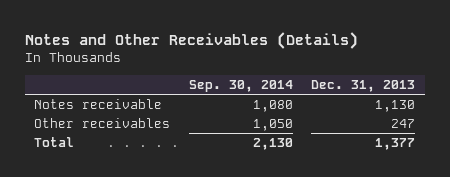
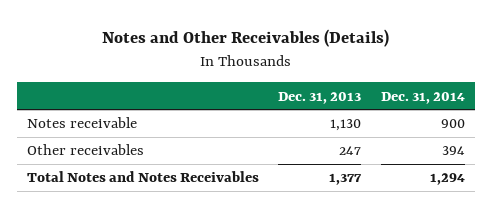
[188,79,293,92] Sep. 30, 2014 -> none
none -> [380,91,465,104] Dec. 31, 2014
[34,137,75,148] Total -> [26,171,259,183] Total Notes and Notes Receivables

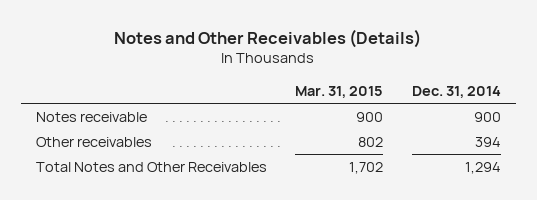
[278,91,362,104] Dec. 31, 2013 -> none
none -> [295,85,384,98] Mar. 31, 2015
[26,171,259,183] Total Notes and Notes Receivables -> [35,161,267,172] Total Notes and Other Receivables

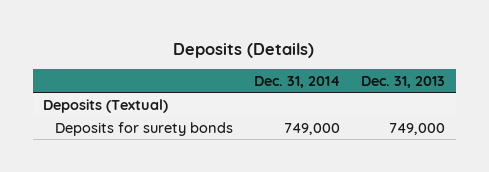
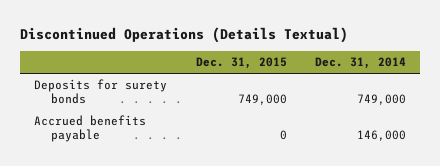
[173,42,315,58] Deposits (Details) -> [20,27,349,44] Discontinued Operations (Details Textual)
[361,75,446,88] Dec. 31, 2013 -> none
none -> [195,57,287,70] Dec. 31, 2015
[43,98,169,113] Deposits (Textual) -> none
none -> [34,115,147,143] Accrued benefits payable

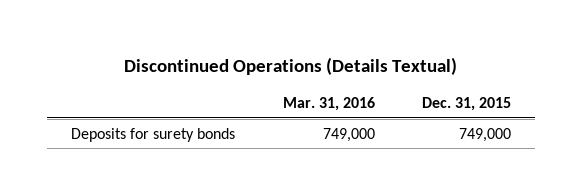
[314,57,406,70] Dec. 31, 2014 -> none
none -> [282,97,375,112] Mar. 31, 2016
[34,115,147,143] Accrued benefits payable -> none

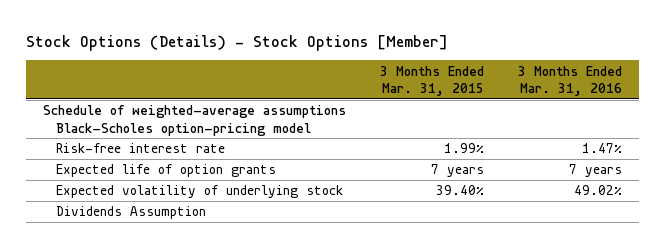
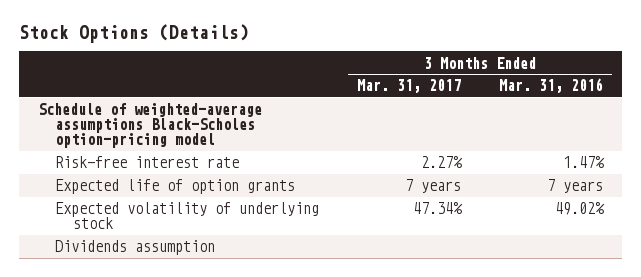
[25,34,448,51] Stock Options (Details) - Stock Options [Member] -> [19,23,250,43] Stock Options (Details)
[379,65,484,97] 3 Months Ended Mar. 31, 2015 -> none
none -> [356,79,461,94] Mar. 31, 2017
[56,206,207,220] Dividends Assumption -> [55,240,216,256] Dividends assumption

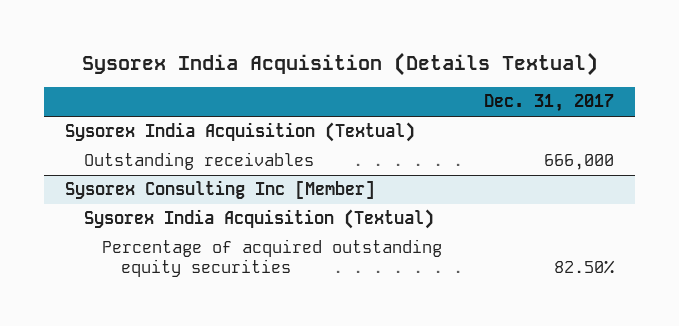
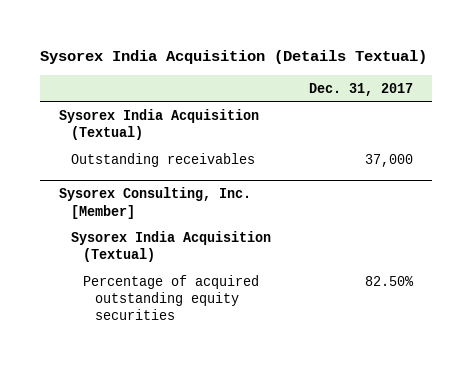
[544,154,615,171] 666,000 -> [365,153,414,167] 37,000
[65,180,376,200] Sysorex Consulting Inc [Member] -> [59,187,252,219] Sysorex Consulting, Inc. [Member]

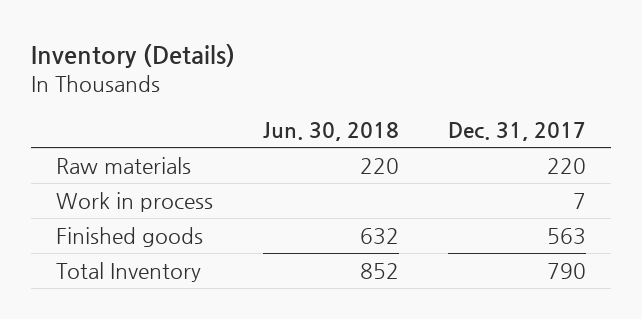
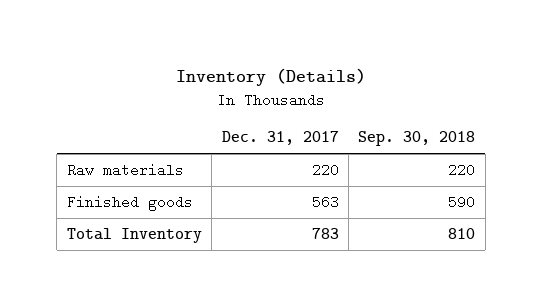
[262,122,399,142] Jun. 30, 2018 -> none
none -> [358,131,476,147] Sep. 30, 2018
[55,191,213,212] Work in process -> none
[547,262,587,279] 790 -> [311,227,339,239] 783

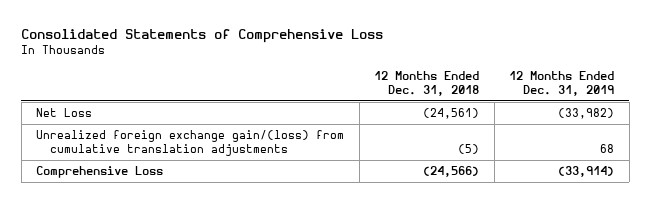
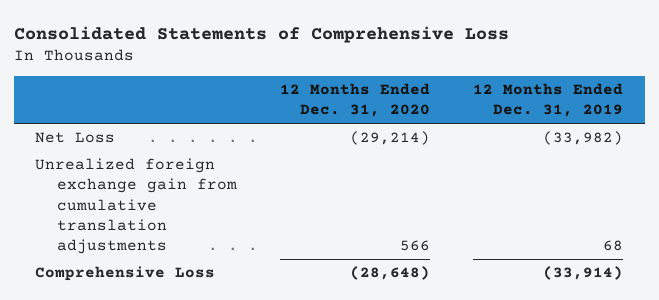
[374,70,480,97] 12 Months Ended Dec. 31, 2018 -> none
none -> [279,83,430,118] 12 Months Ended Dec. 31, 2020
[36,130,345,157] Unrealized foreign exchange gain/(loss) from cumulative translation adjustments -> [35,158,237,255] Unrealized foreign exchange gain from cumulative translation adjustments

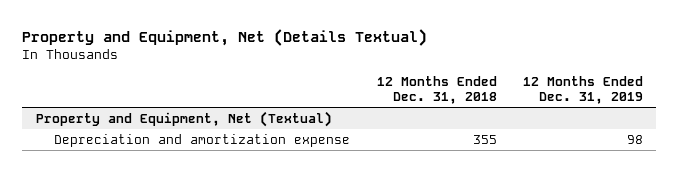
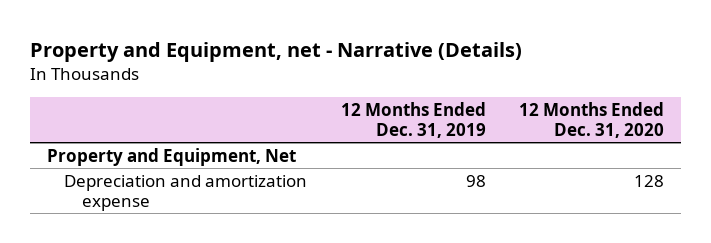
[22,28,428,46] Property and Equipment, Net (Details Textual) -> [29,41,522,62] Property and Equipment, net - Narrative (Details)
[376,76,497,104] 12 Months Ended Dec. 31, 2018 -> none
none -> [519,101,665,138] 12 Months Ended Dec. 31, 2020
[35,111,332,128] Property and Equipment, Net (Textual) -> [46,147,296,166] Property and Equipment, Net

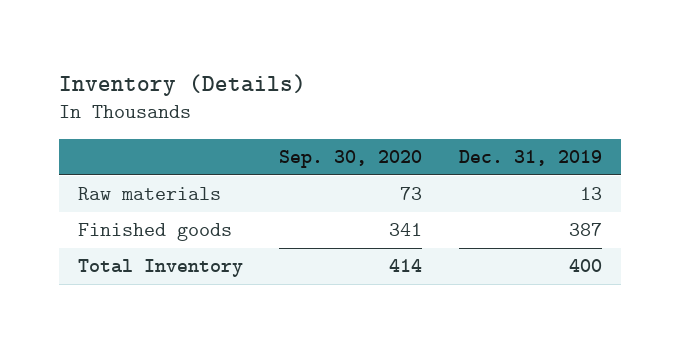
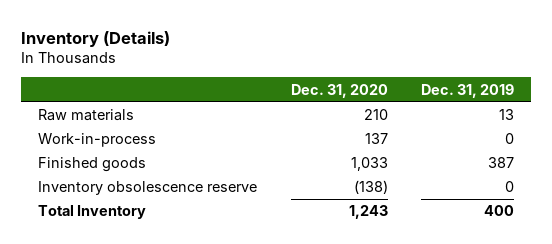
[279,150,423,169] Sep. 30, 2020 -> none
none -> [290,83,388,98] Dec. 31, 2020
none -> [37,133,156,148] Work-in-process
none -> [37,181,257,196] Inventory obsolescence reserve

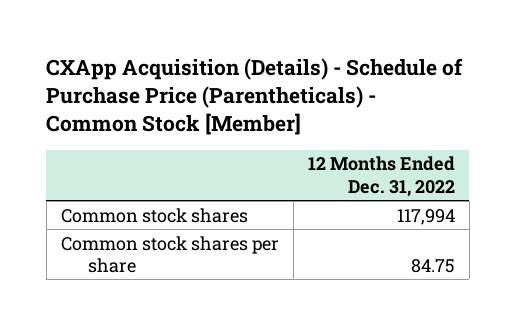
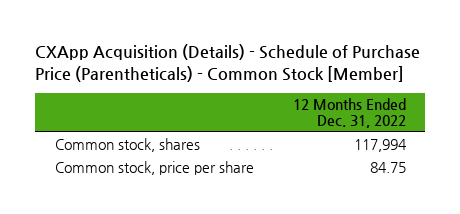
[60,207,248,223] Common stock shares -> [54,138,200,153] Common stock, shares
[60,235,279,273] Common stock shares per share -> [54,161,254,176] Common stock, price per share

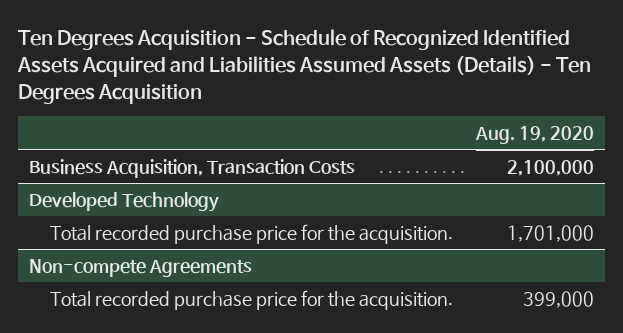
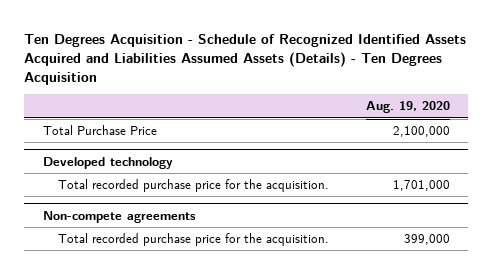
[29,158,356,178] Business Acquisition, Transaction Costs -> [42,124,157,135] Total Purchase Price
[29,191,220,212] Developed Technology -> [42,156,173,169] Developed technology
[29,258,253,277] Non-compete Agreements -> [42,210,196,223] Non-compete agreements

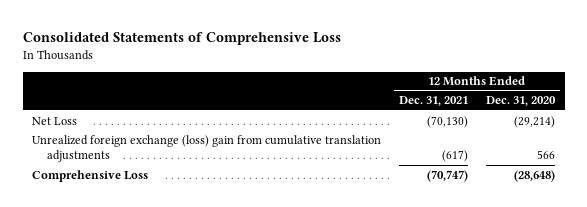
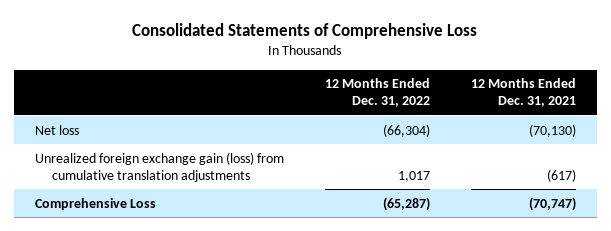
[486,96,557,107] Dec. 31, 2020 -> none
none -> [324,78,430,108] 12 Months Ended Dec. 31, 2022
[31,116,77,125] Net Loss -> [34,124,79,135] Net loss
[31,134,381,163] Unrealized foreign exchange (loss) gain from cumulative translation adjustments -> [34,151,284,182] Unrealized foreign exchange gain (loss) from cumulative translation adjustments

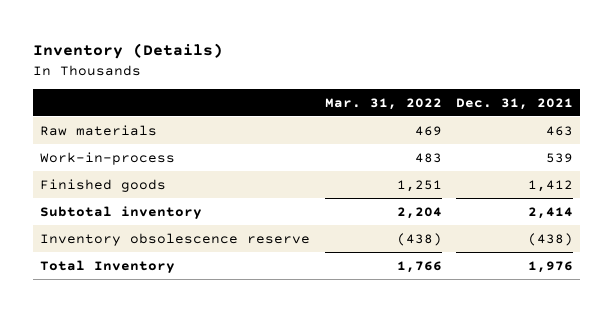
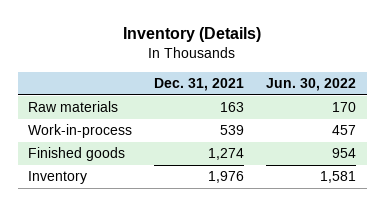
[324,97,442,110] Mar. 31, 2022 -> none
none -> [265,77,356,91] Jun. 30, 2022
[546,125,574,136] 463 -> [220,102,245,113] 163
[39,205,202,219] Subtotal inventory -> none
[39,232,310,246] Inventory obsolescence reserve -> none
[528,179,574,192] 1,412 -> [208,148,245,161] 1,274
[39,259,175,273] Total Inventory -> [28,171,88,185] Inventory

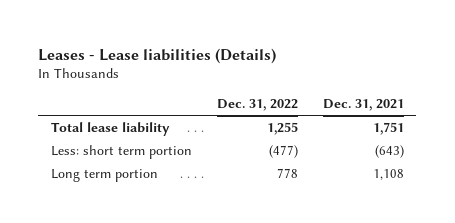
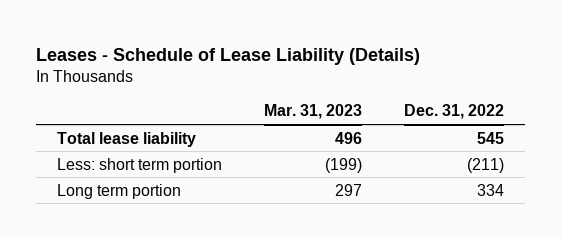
[38,47,277,64] Leases - Lease liabilities (Details) -> [36,47,421,65] Leases - Schedule of Lease Liability (Details)
[322,99,404,112] Dec. 31, 2021 -> none
none -> [264,104,363,120] Mar. 31, 2023
[266,121,298,135] 1,255 -> [477,131,505,144] 545
[268,144,298,158] (477) -> [467,157,505,173] (211)
[276,167,298,178] 778 -> [477,183,505,196] 334

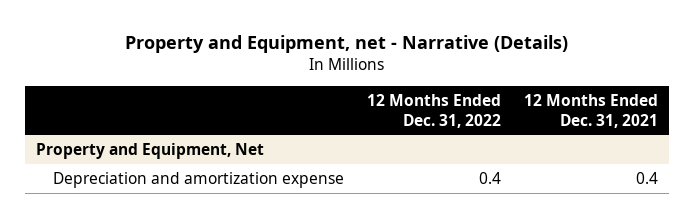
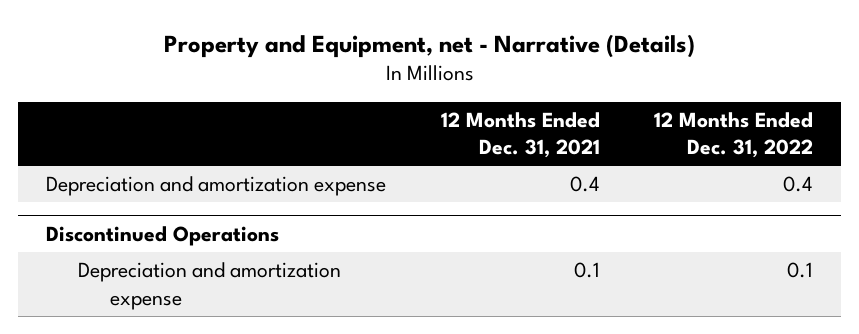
[36,143,265,160] Property and Equipment, Net -> none
none -> [45,225,279,246] Discontinued Operations
none -> [77,262,341,310] Depreciation and amortization expense

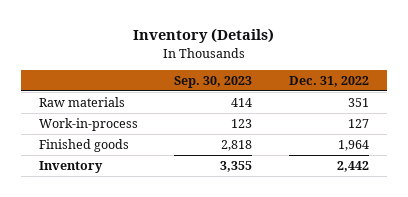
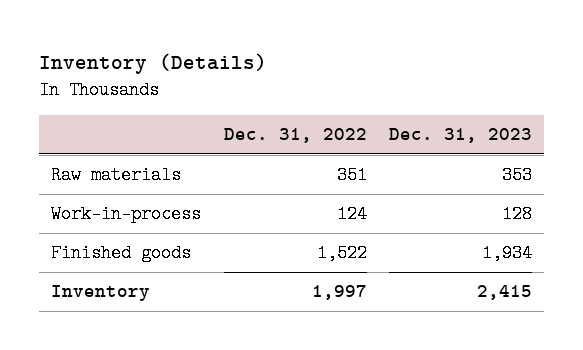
[174,76,253,89] Sep. 30, 2023 -> none
none -> [389,127,533,143] Dec. 31, 2023
[347,118,369,128] 127 -> [336,205,367,224] 124
[337,139,369,151] 1,964 -> [316,244,367,263] 1,522
[336,160,369,172] 2,442 -> [311,285,367,301] 1,997

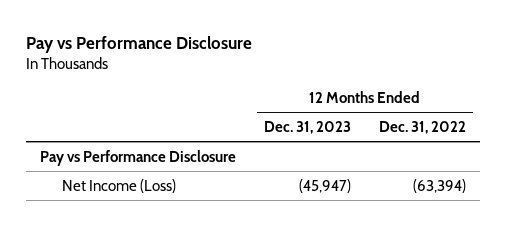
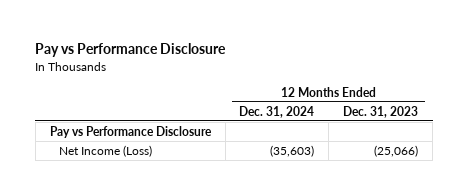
[379,120,467,134] Dec. 31, 2022 -> none
none -> [239,105,315,118] Dec. 31, 2024
[299,178,352,193] (45,947) -> [374,144,419,157] (25,066)

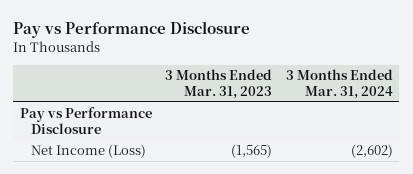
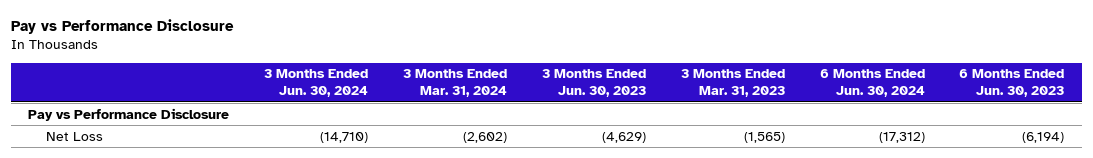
none -> [264,69,369,97] 3 Months Ended Jun. 30, 2024
none -> [541,69,646,97] 3 Months Ended Jun. 30, 2023
none -> [819,69,925,97] 6 Months Ended Jun. 30, 2024
none -> [959,69,1065,97] 6 Months Ended Jun. 30, 2023
[30,144,146,159] Net Income (Loss) -> [45,131,103,141] Net Loss

